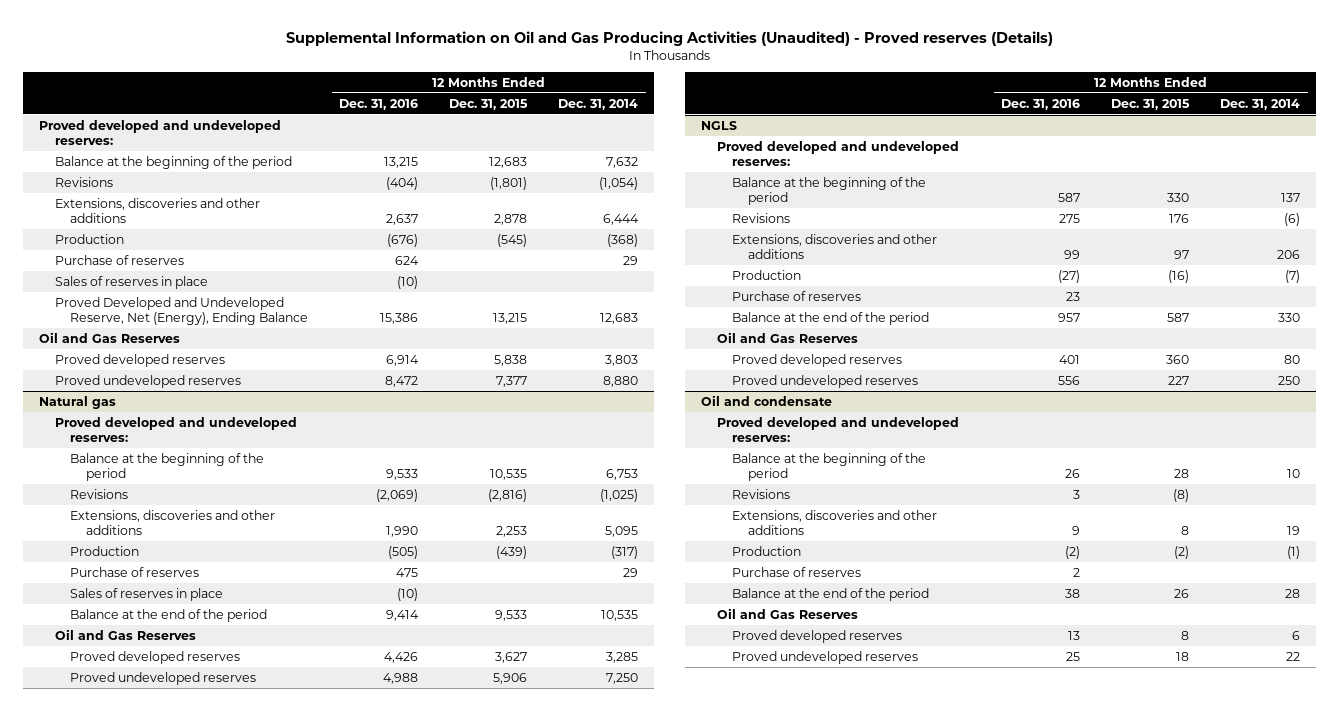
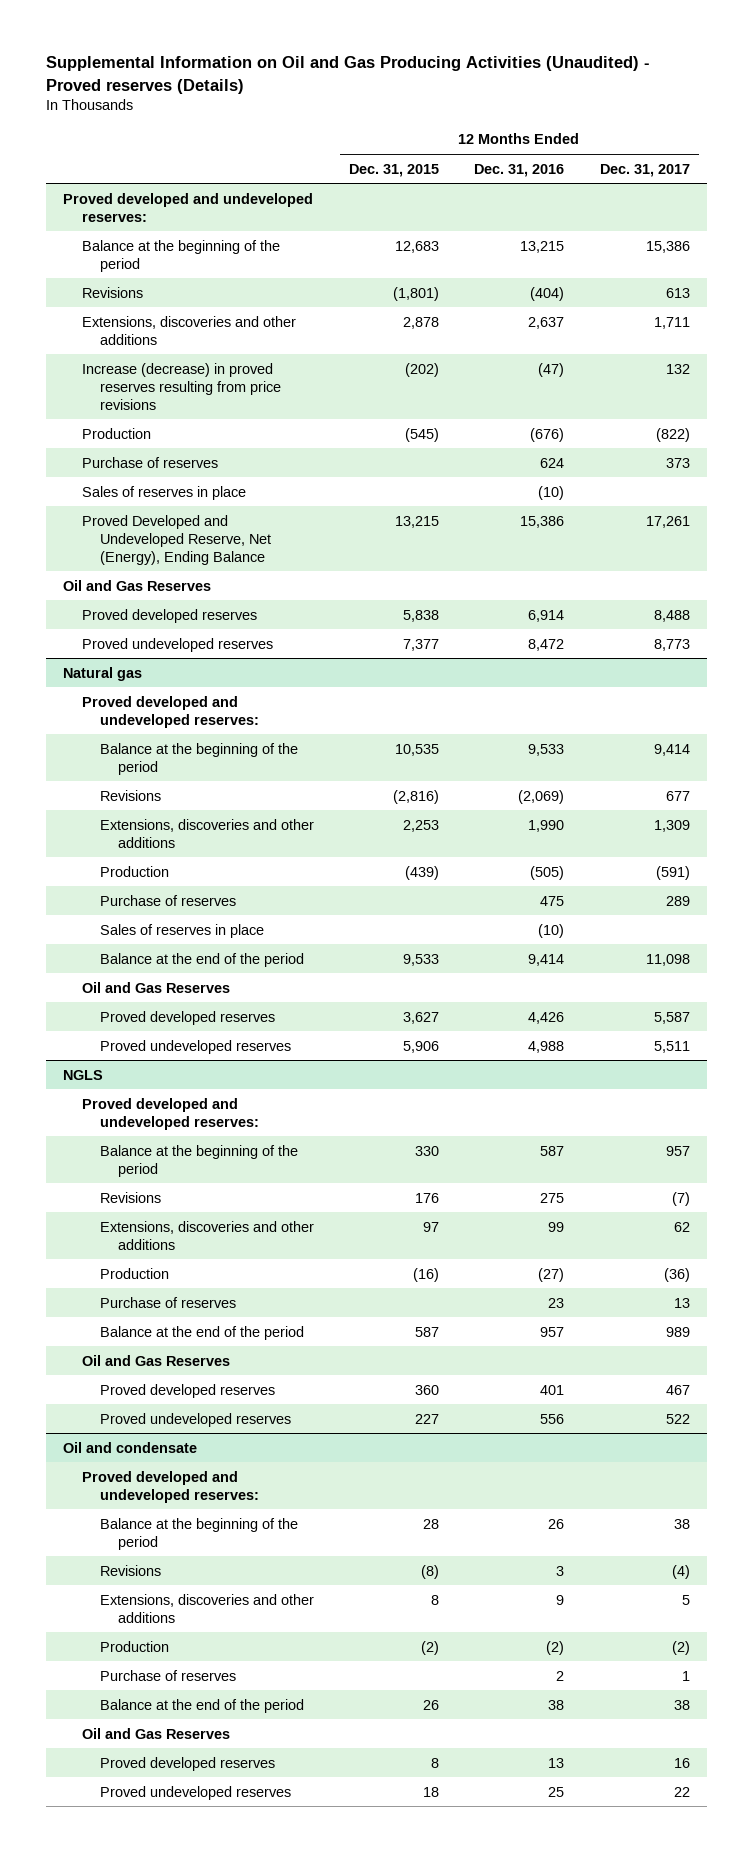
[558,98,639,110] Dec. 31, 2014 -> none
none -> [599,163,690,177] Dec. 31, 2017
none -> [81,362,281,410] Increase (decrease) in proved reserves resulting from price revisions

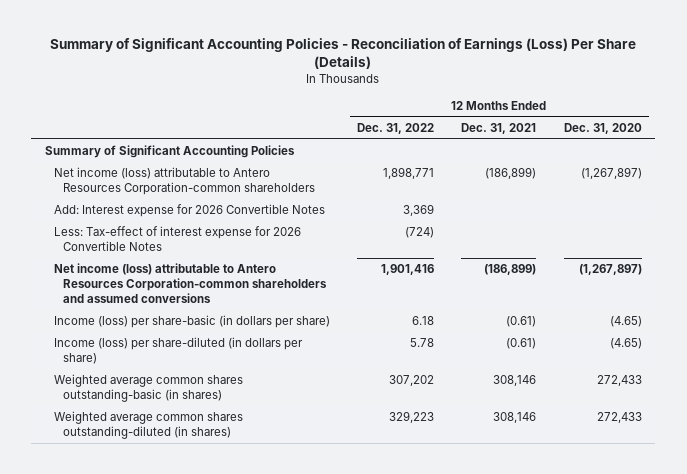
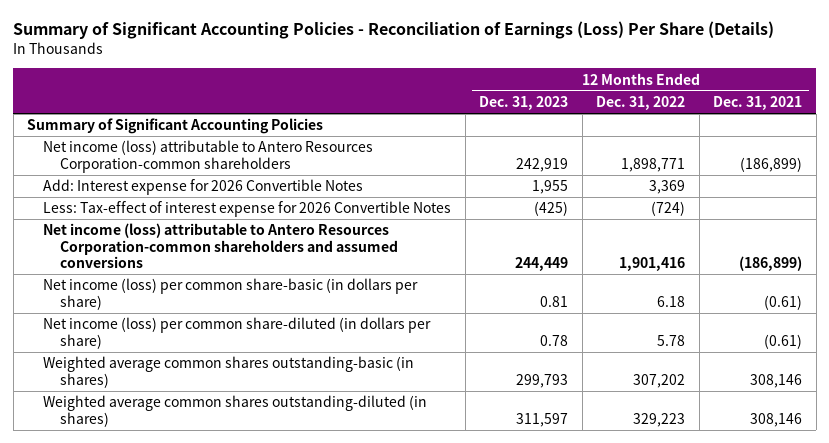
[563,122,642,134] Dec. 31, 2020 -> none
none -> [479,96,569,111] Dec. 31, 2023
[53,315,330,329] Income (loss) per share-basic (in dollars per share) -> [43,278,419,310] Net income (loss) per common share-basic (in dollars per share)
[53,337,303,365] Income (loss) per share-diluted (in dollars per share) -> [43,317,432,349] Net income (loss) per common share-diluted (in dollars per share)

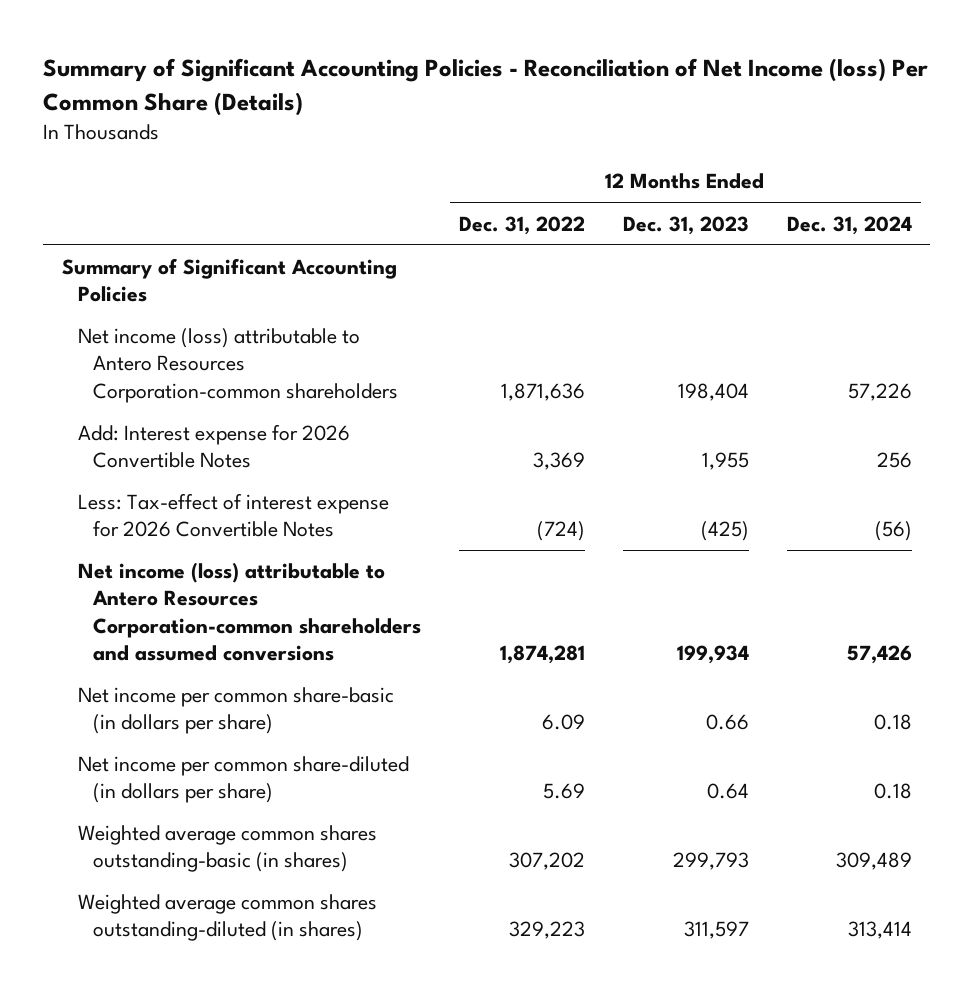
[13,21,775,40] Summary of Significant Accounting Policies - Reconciliation of Earnings (Loss) Per Share (Details) -> [42,58,928,116] Summary of Significant Accounting Policies - Reconciliation of Net Income (loss) Per Common Share (Details)
[713,96,803,111] Dec. 31, 2021 -> none
none -> [786,215,912,235] Dec. 31, 2024
[516,157,569,172] 242,919 -> [677,382,749,401] 198,404
[621,157,686,172] 1,898,771 -> [501,382,586,401] 1,871,636
[515,257,569,272] 244,449 -> [676,645,749,665] 199,934
[619,257,686,272] 1,901,416 -> [500,645,586,665] 1,874,281
[43,278,419,310] Net income (loss) per common share-basic (in dollars per share) -> [77,687,394,735] Net income per common share-basic (in dollars per share)
[540,295,569,307] 0.81 -> [705,714,749,731] 0.66
[657,295,686,307] 6.18 -> [542,714,586,731] 6.09
[43,317,432,349] Net income (loss) per common share-diluted (in dollars per share) -> [77,756,409,804] Net income per common share-diluted (in dollars per share)
[540,334,569,346] 0.78 -> [706,783,749,800] 0.64
[657,334,686,346] 5.78 -> [543,783,586,800] 5.69

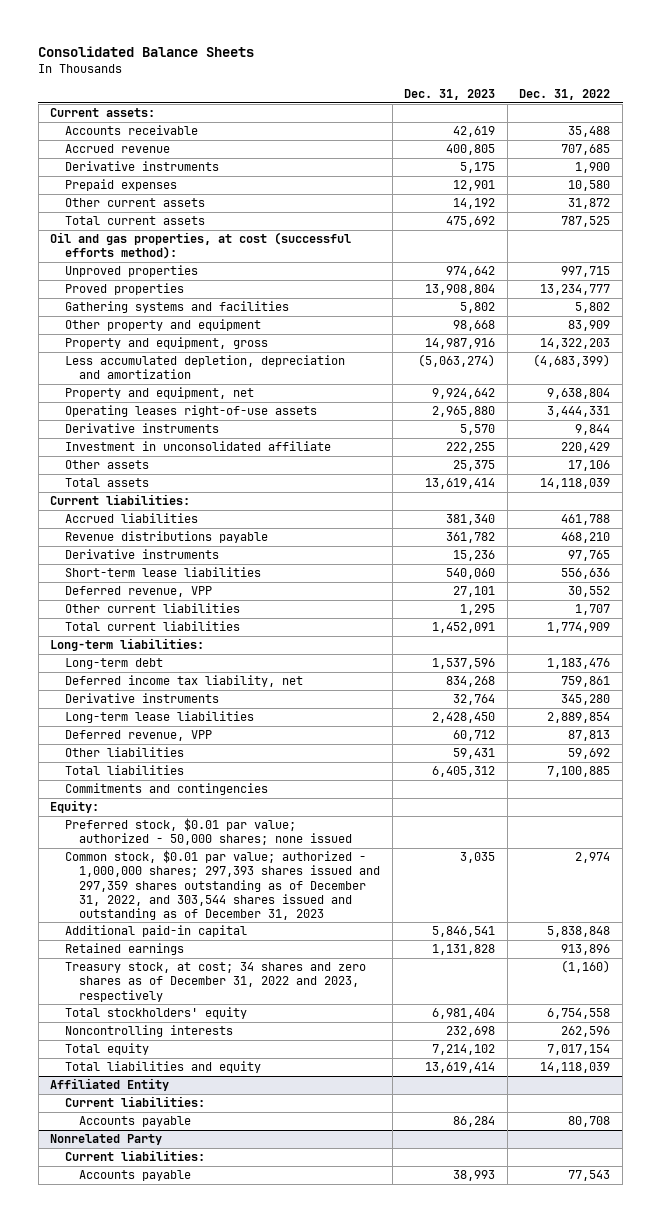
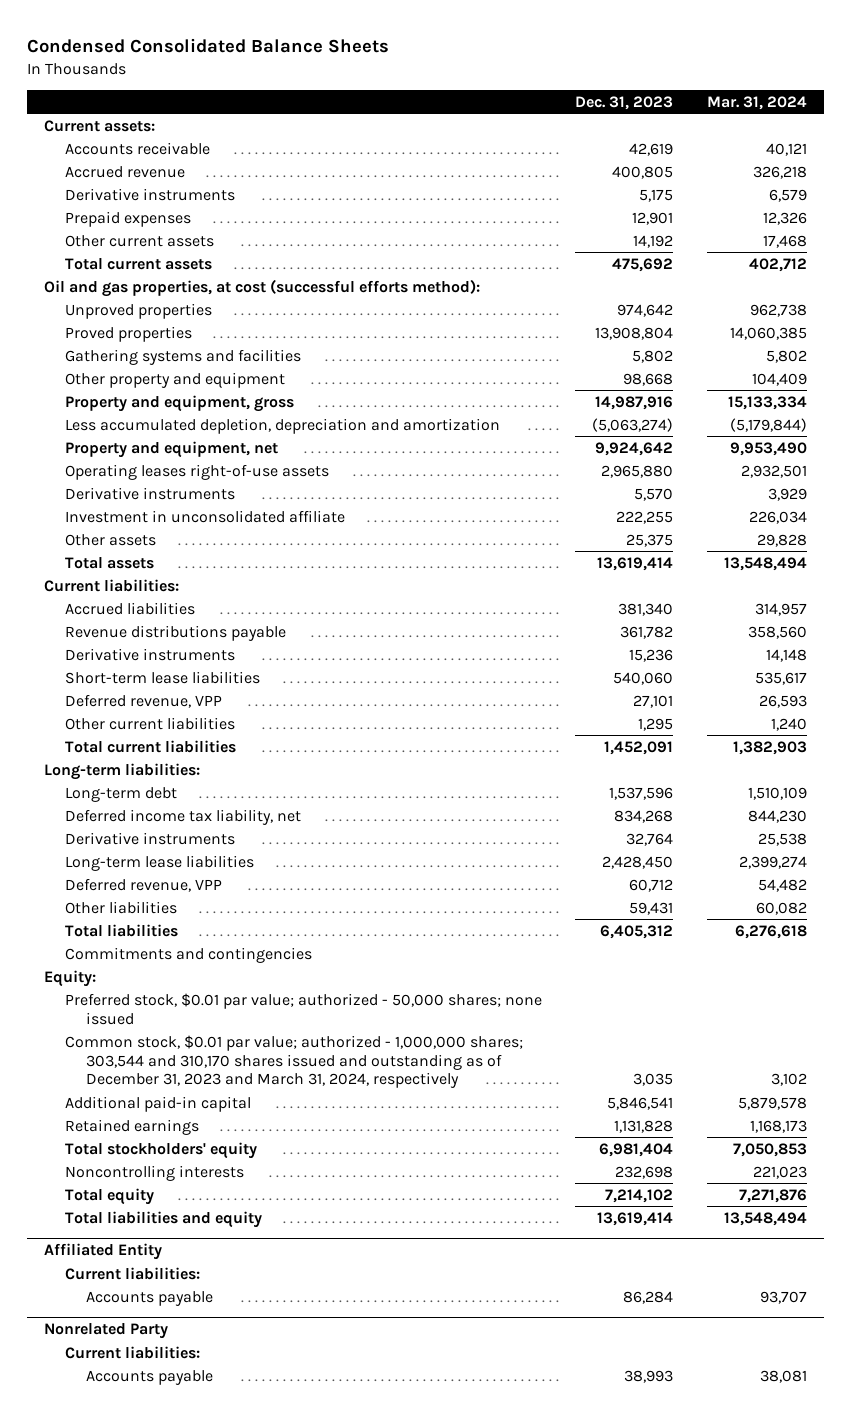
[38,45,255,57] Consolidated Balance Sheets -> [26,37,389,53] Condensed Consolidated Balance Sheets
[519,89,611,101] Dec. 31, 2022 -> none
none -> [707,95,808,110] Mar. 31, 2024
[64,850,381,920] Common stock, $0.01 par value; authorized - 1,000,000 shares; 297,393 shares issued and 297,359 shares outstanding as of December 31, 2022, and 303,544 shares issued and outstanding as of December 31, 2023 -> [64,1034,523,1089] Common stock, $0.01 par value; authorized - 1,000,000 shares; 303,544 and 310,170 shares issued and outstanding as of December 31, 2023 and March 31, 2024, respectively
[64,962,366,1002] Treasury stock, at cost; 34 shares and zero shares as of December 31, 2022 and 2023, respectively -> none

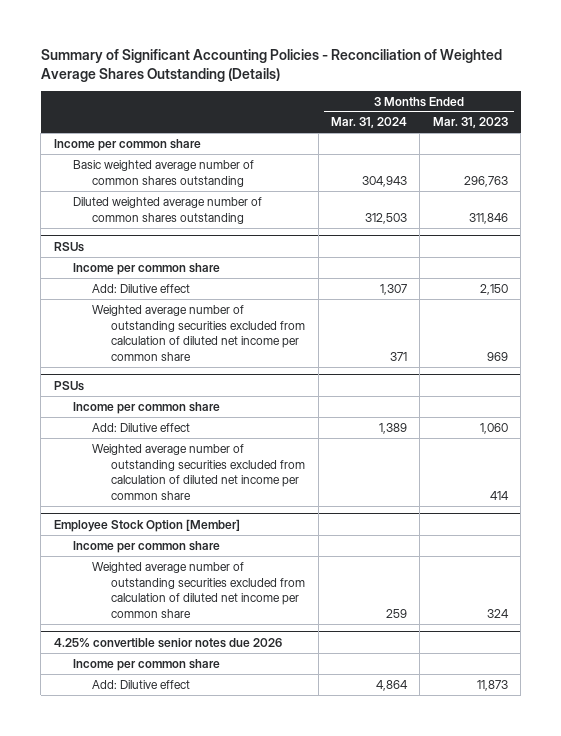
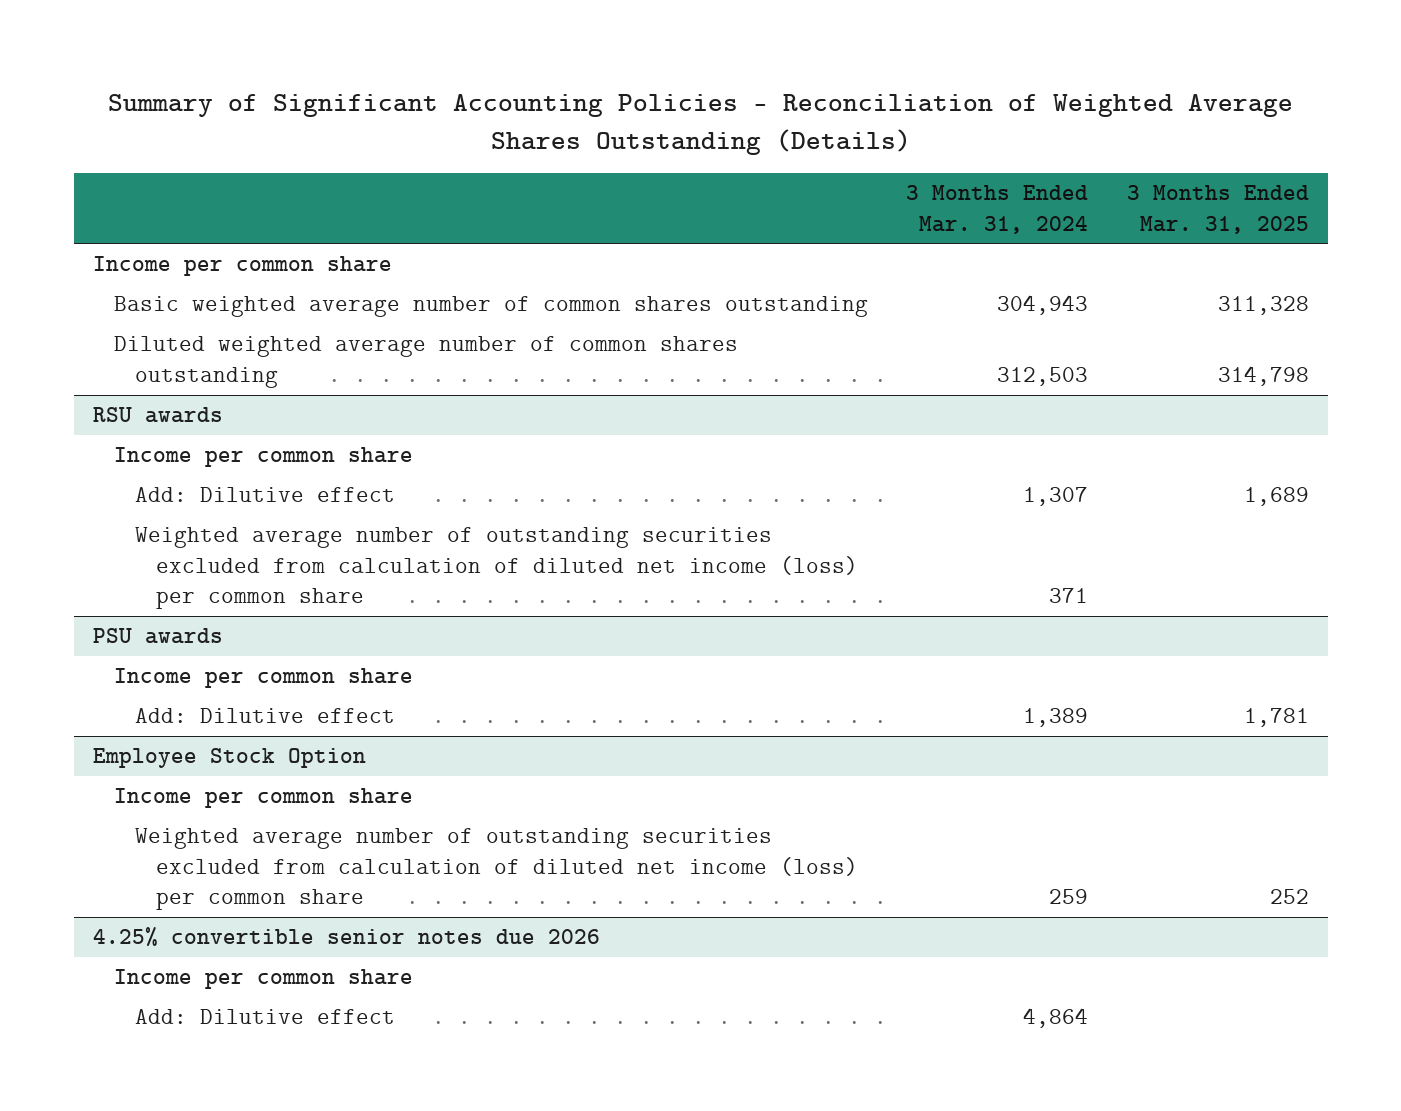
[432,117,508,129] Mar. 31, 2023 -> none
none -> [1126,185,1309,234] 3 Months Ended Mar. 31, 2025
[53,241,84,252] RSUs -> [92,407,223,424] RSU awards
[91,304,306,362] Weighted average number of outstanding securities excluded from calculation of diluted net income per common share -> [135,527,859,610] Weighted average number of outstanding securities excluded from calculation of diluted net income (loss) per common share
[53,380,84,391] PSUs -> [92,628,223,645] PSU awards
[91,443,306,501] Weighted average number of outstanding securities excluded from calculation of diluted net income per common share -> none
[53,518,240,532] Employee Stock Option [Member] -> [92,748,366,769] Employee Stock Option
[91,561,306,619] Weighted average number of outstanding securities excluded from calculation of diluted net income per common share -> [135,828,859,911] Weighted average number of outstanding securities excluded from calculation of diluted net income (loss) per common share

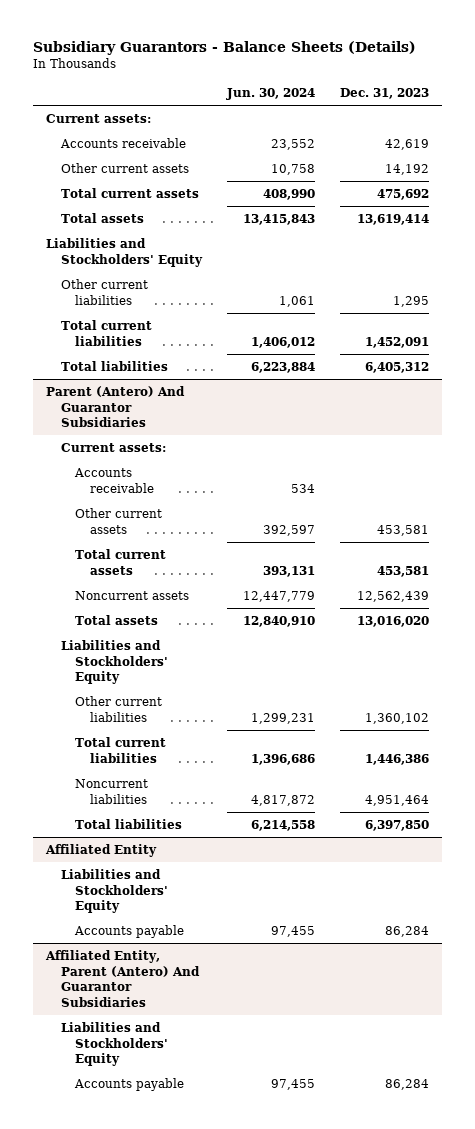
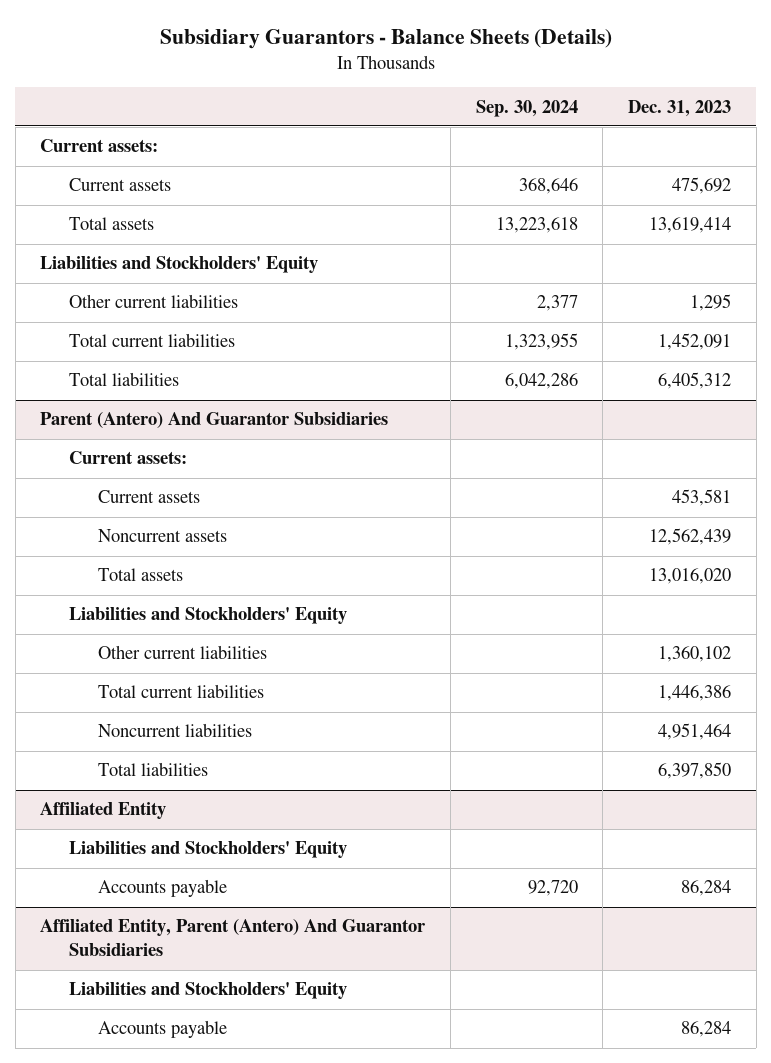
[225,88,315,101] Jun. 30, 2024 -> none
none -> [475,99,578,117] Sep. 30, 2024
[59,137,186,148] Accounts receivable -> none
[60,162,189,173] Other current assets -> none
[60,187,199,198] Total current assets -> [69,178,172,192] Current assets
[74,467,154,493] Accounts receivable -> none
[75,507,163,534] Other current assets -> none
[75,548,167,575] Total current assets -> [97,490,200,504] Current assets

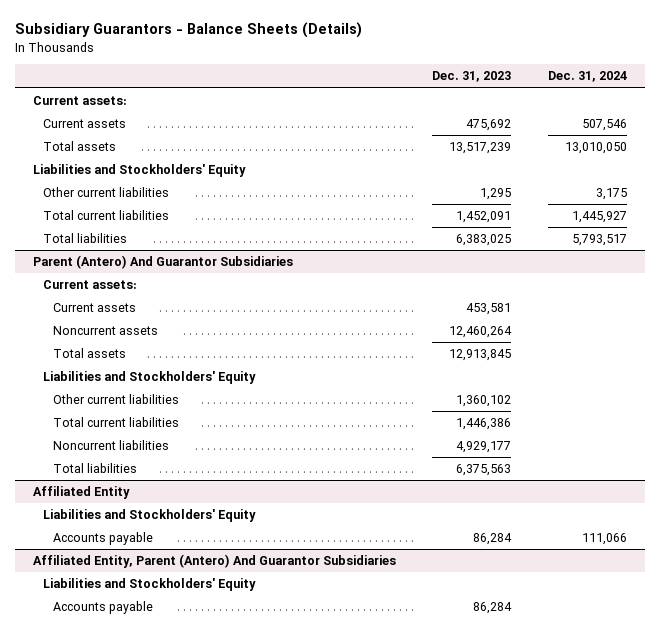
[475,99,578,117] Sep. 30, 2024 -> none
none -> [547,71,627,83] Dec. 31, 2024
[649,217,732,234] 13,619,414 -> [449,142,512,155] 13,517,239
[658,372,732,390] 6,405,312 -> [456,234,512,247] 6,383,025
[649,528,732,546] 12,562,439 -> [449,326,513,339] 12,460,264
[649,568,732,585] 13,016,020 -> [449,349,512,362] 12,913,845
[658,723,732,741] 4,951,464 -> [456,441,512,454] 4,929,177
[658,762,732,780] 6,397,850 -> [456,464,512,477] 6,375,563

